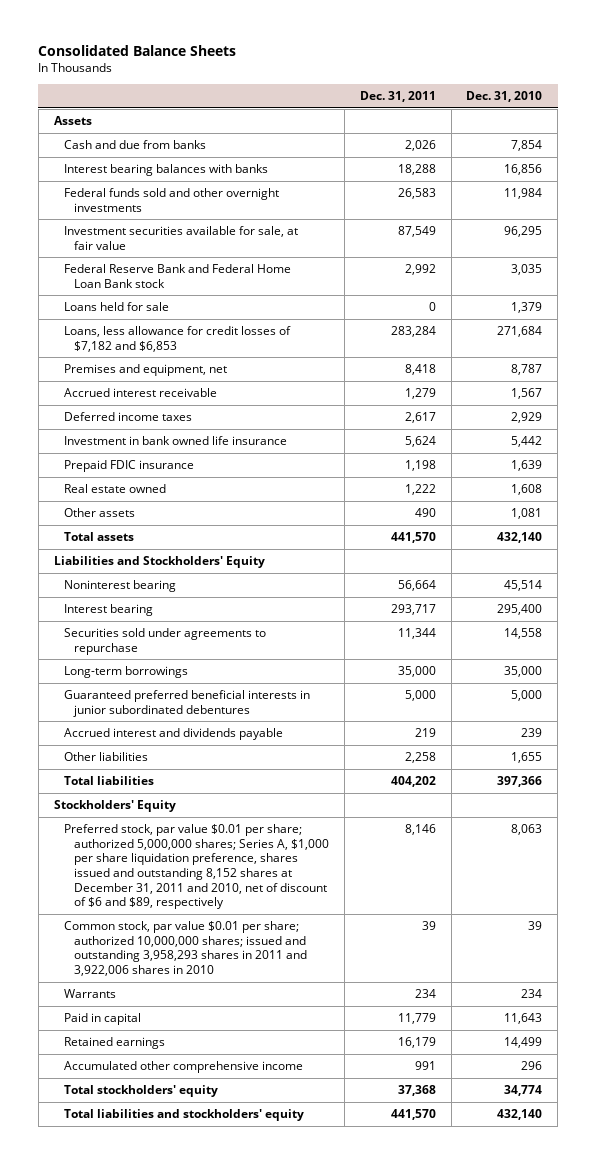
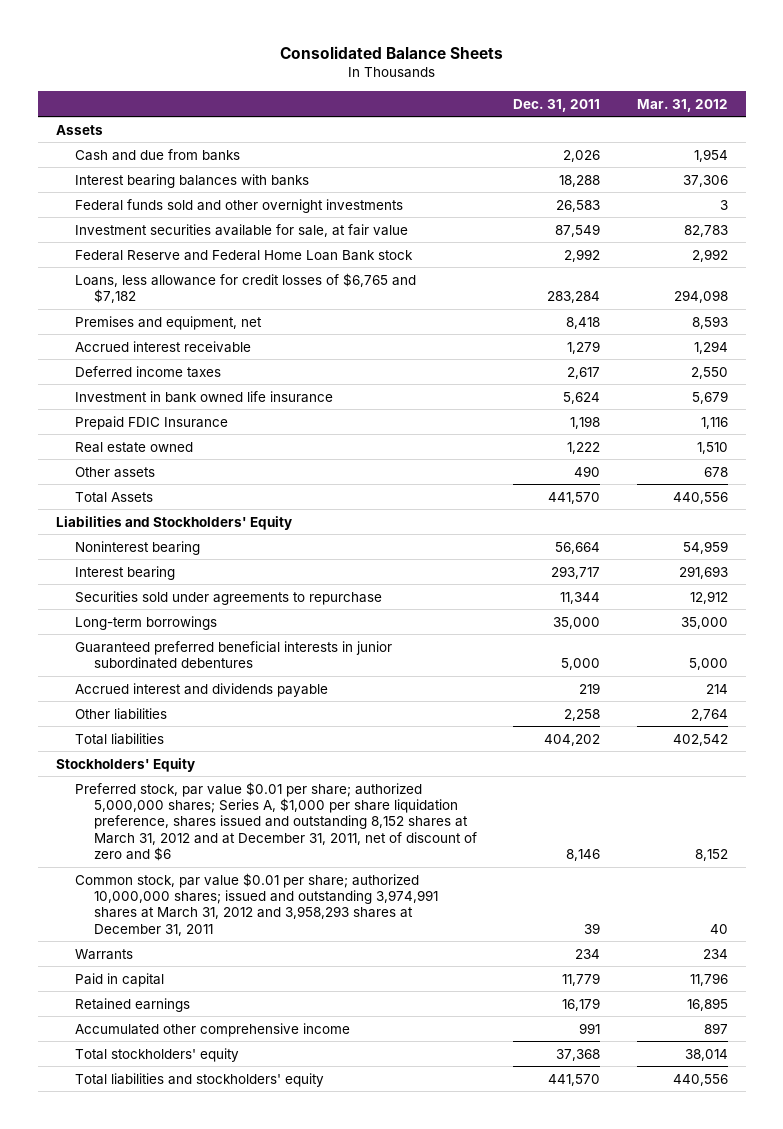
[466,91,543,103] Dec. 31, 2010 -> none
none -> [636,98,728,112] Mar. 31, 2012
[63,302,169,312] Loans held for sale -> none
[63,264,291,288] Federal Reserve Bank and Federal Home Loan Bank stock -> [74,249,413,261] Federal Reserve and Federal Home Loan Bank stock
[63,326,291,352] Loans, less allowance for credit losses of $7,182 and $6,853 -> [74,272,416,304] Loans, less allowance for credit losses of $6,765 and $7,182
[63,460,194,473] Prepaid FDIC insurance -> [74,415,228,430] Prepaid FDIC Insurance
[63,532,134,542] Total assets -> [74,491,153,503] Total Assets
[63,824,329,910] Preferred stock, par value $0.01 per share; authorized 5,000,000 shares; Series A, $1,000 per share liquidation preference, shares issued and outstanding 8,152 shares at December 31, 2011 and 2010, net of discount of $6 and $89, respectively -> [74,781,477,862] Preferred stock, par value $0.01 per share; authorized 5,000,000 shares; Series A, $1,000 per share liquidation preference, shares issued and outstanding 8,152 shares at March 31, 2012 and at December 31, 2011, net of discount of zero and $6
[63,921,307,976] Common stock, par value $0.01 per share; authorized 10,000,000 shares; issued and outstanding 3,958,293 shares in 2011 and 3,922,006 shares in 2010 -> [74,872,438,936] Common stock, par value $0.01 per share; authorized 10,000,000 shares; issued and outstanding 3,974,991 shares at March 31, 2012 and 3,958,293 shares at December 31, 2011

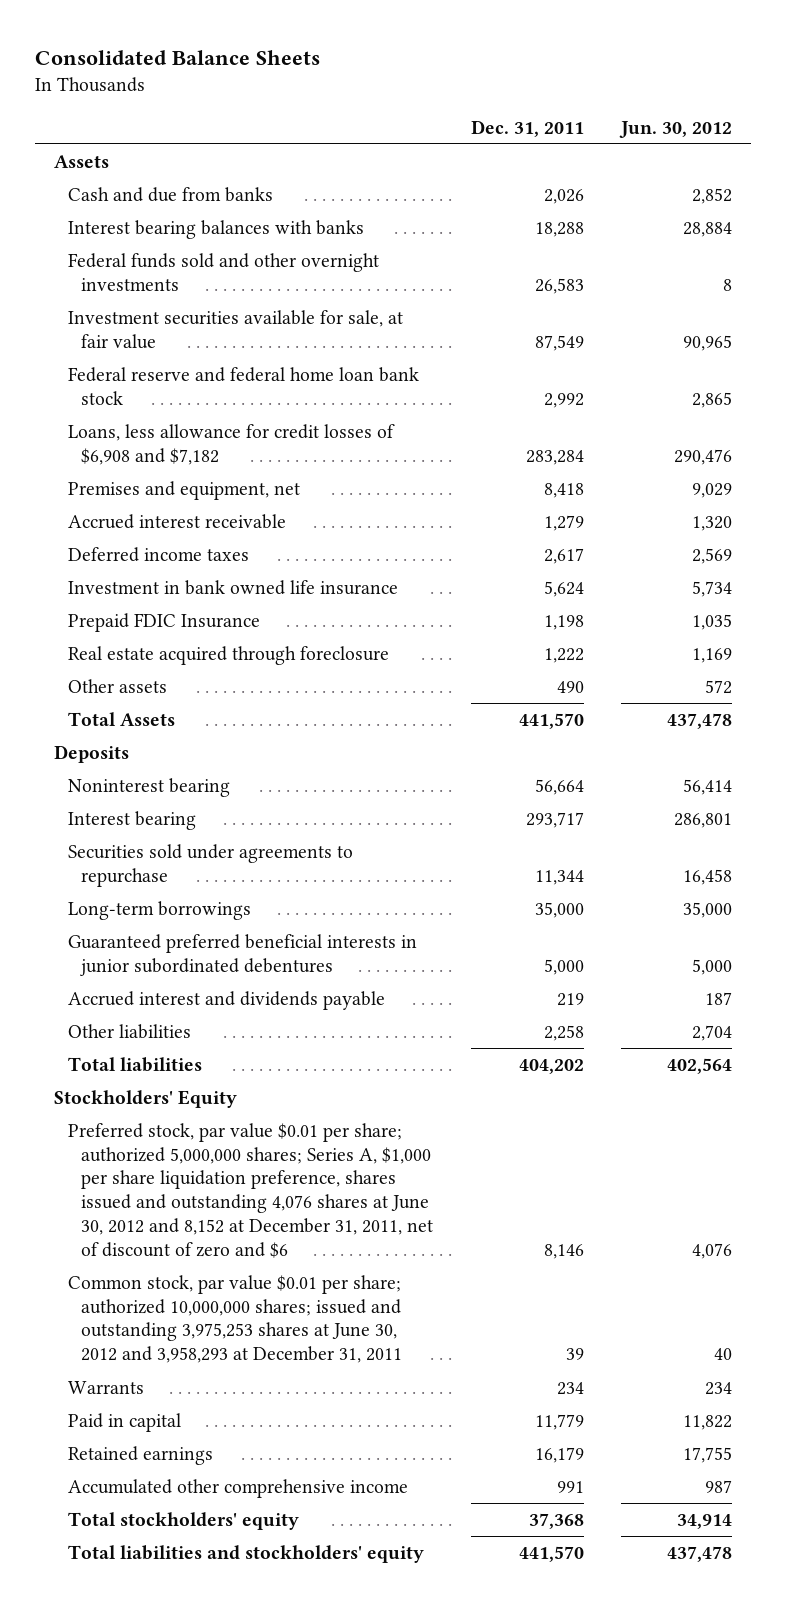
[636,98,728,112] Mar. 31, 2012 -> none
none -> [619,120,733,138] Jun. 30, 2012
[74,249,413,261] Federal Reserve and Federal Home Loan Bank stock -> [67,366,419,405] Federal reserve and federal home loan bank stock
[74,272,416,304] Loans, less allowance for credit losses of $6,765 and $7,182 -> [67,423,395,465] Loans, less allowance for credit losses of $6,908 and $7,182
[74,441,193,453] Real estate owned -> [67,645,389,665] Real estate acquired through foreclosure
[55,515,292,530] Liabilities and Stockholders' Equity -> none
none -> [54,744,130,763] Deposits
[74,781,477,862] Preferred stock, par value $0.01 per share; authorized 5,000,000 shares; Series A, $1,000 per share liquidation preference, shares issued and outstanding 8,152 shares at March 31, 2012 and at December 31, 2011, net of discount of zero and $6 -> [67,1122,434,1258] Preferred stock, par value $0.01 per share; authorized 5,000,000 shares; Series A, $1,000 per share liquidation preference, shares issued and outstanding 4,076 shares at June 30, 2012 and 8,152 at December 31, 2011, net of discount of zero and $6
[74,872,438,936] Common stock, par value $0.01 per share; authorized 10,000,000 shares; issued and outstanding 3,974,991 shares at March 31, 2012 and 3,958,293 shares at December 31, 2011 -> [67,1274,403,1364] Common stock, par value $0.01 per share; authorized 10,000,000 shares; issued and outstanding 3,975,253 shares at June 30, 2012 and 3,958,293 at December 31, 2011

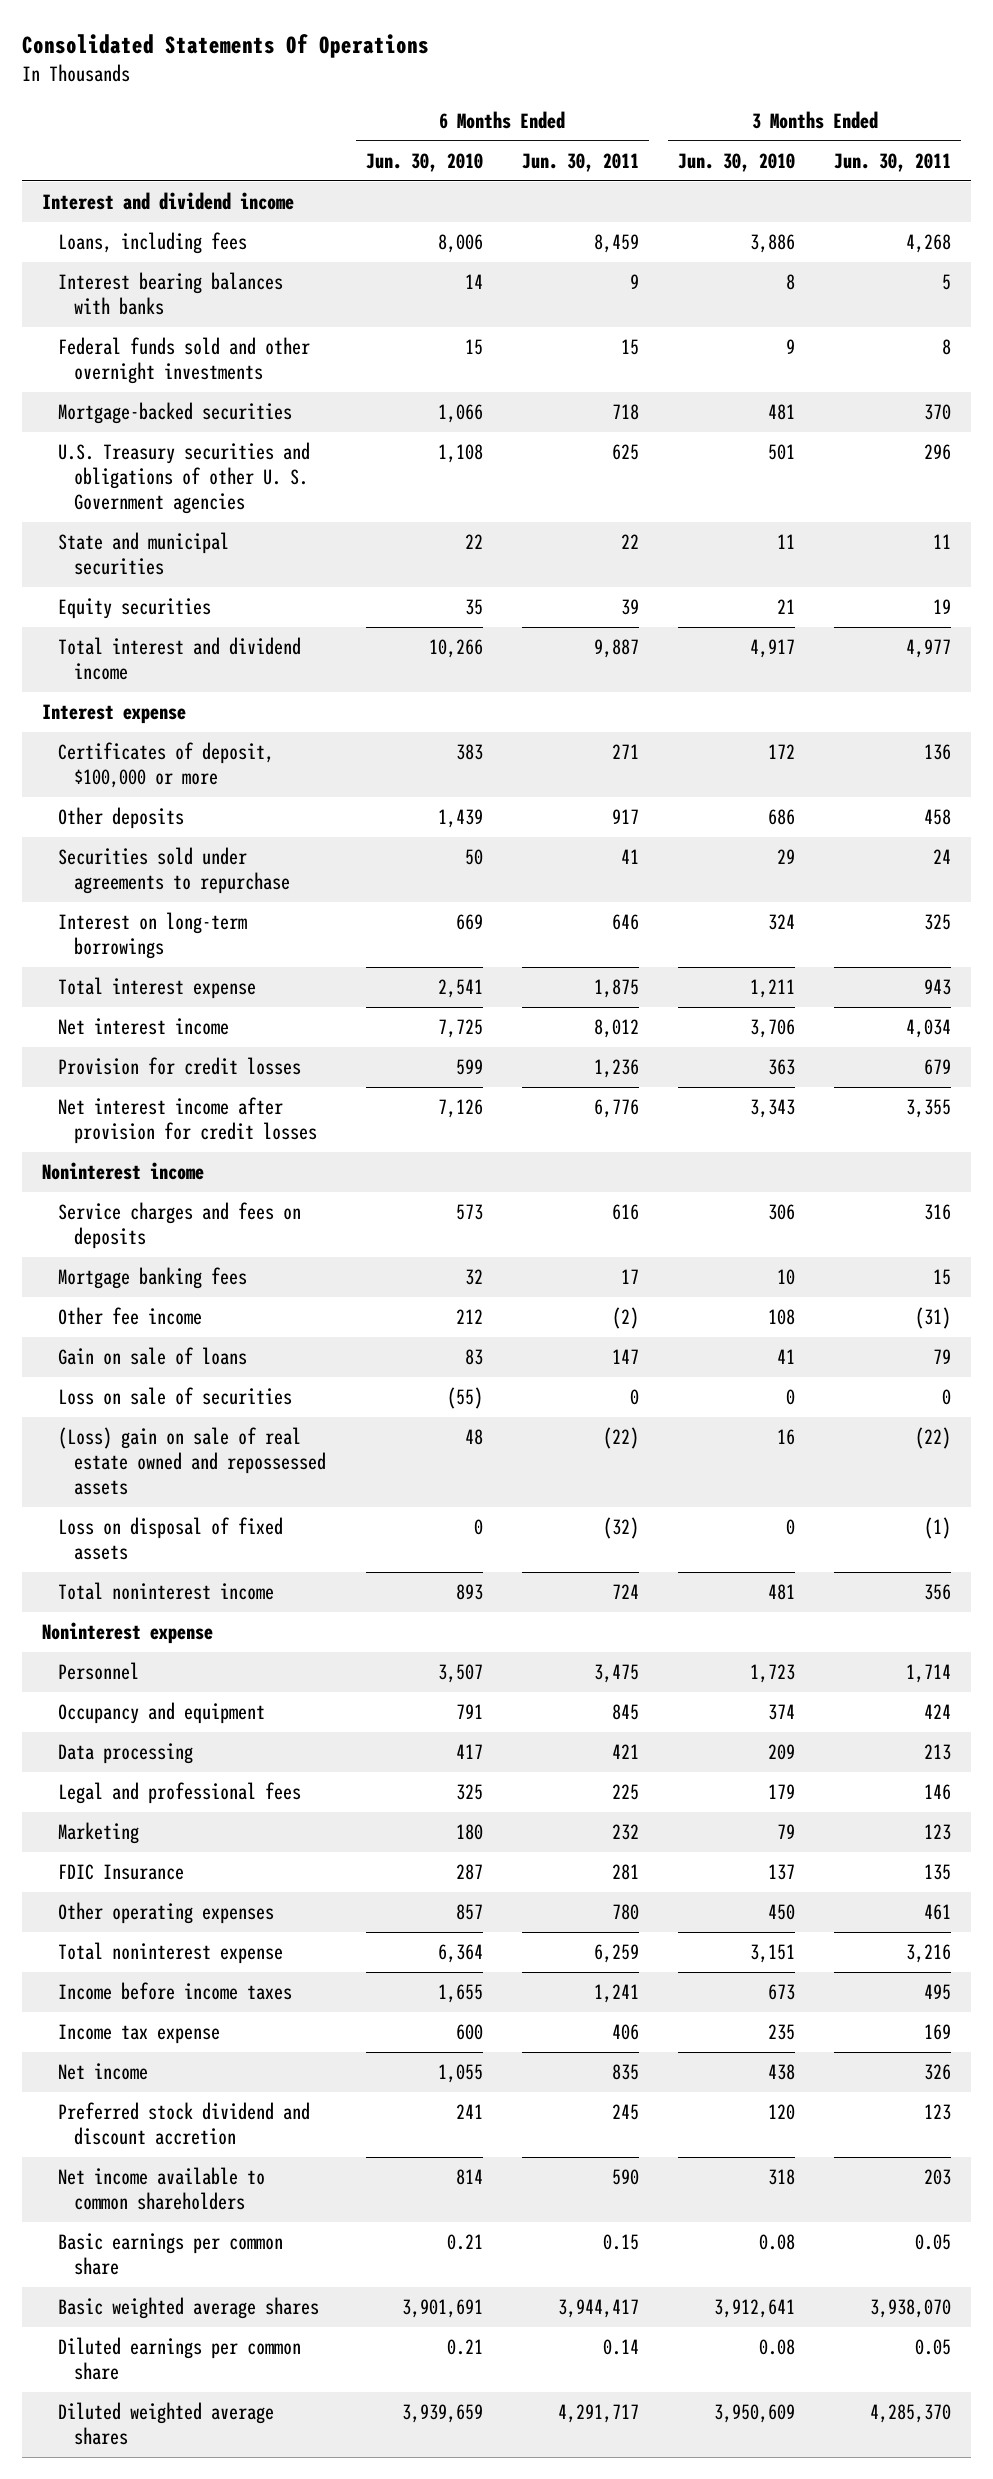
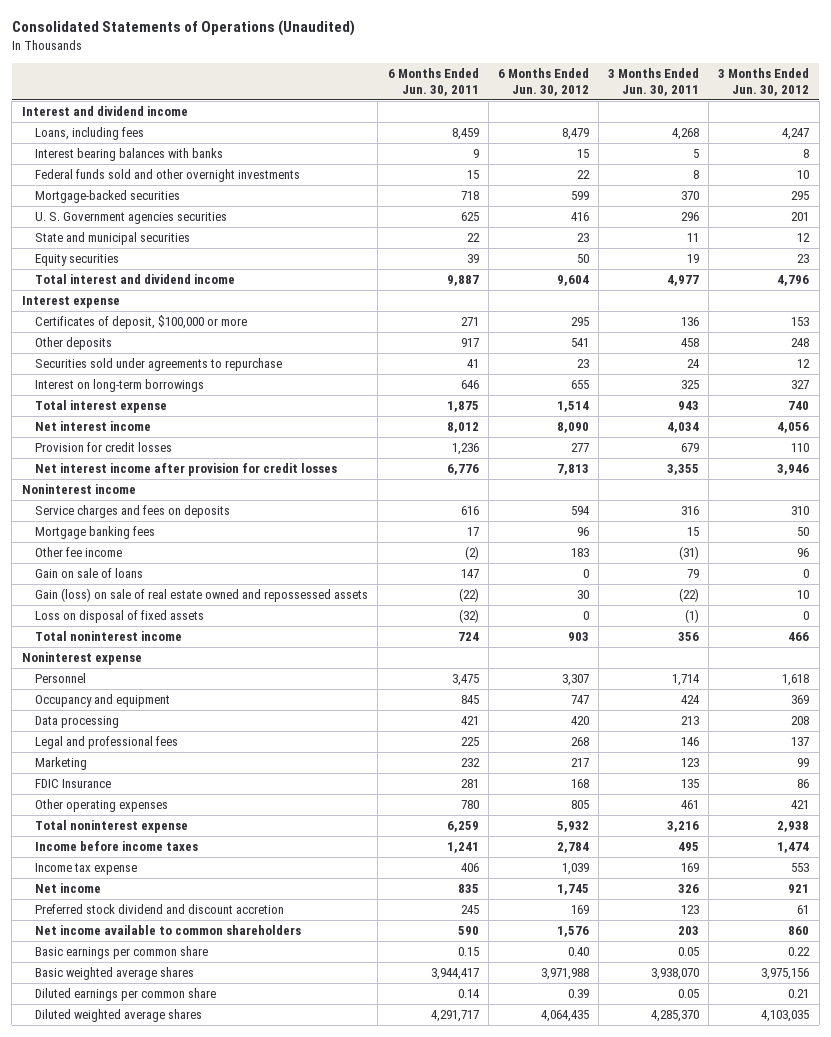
[21,34,429,59] Consolidated Statements Of Operations -> [11,20,355,37] Consolidated Statements of Operations (Unaudited)
[365,152,483,172] Jun. 30, 2010 -> none
[677,152,795,172] Jun. 30, 2010 -> none
none -> [497,68,589,96] 6 Months Ended Jun. 30, 2012
none -> [718,68,810,96] 3 Months Ended Jun. 30, 2012
[57,441,310,514] U.S. Treasury securities and obligations of other U. S. Government agencies -> [35,212,228,225] U. S. Government agencies securities
[57,1386,292,1405] Loss on sale of securities -> none
[57,1426,327,1495] (Loss) gain on sale of real estate owned and repossessed assets -> [35,588,369,603] Gain (loss) on sale of real estate owned and repossessed assets

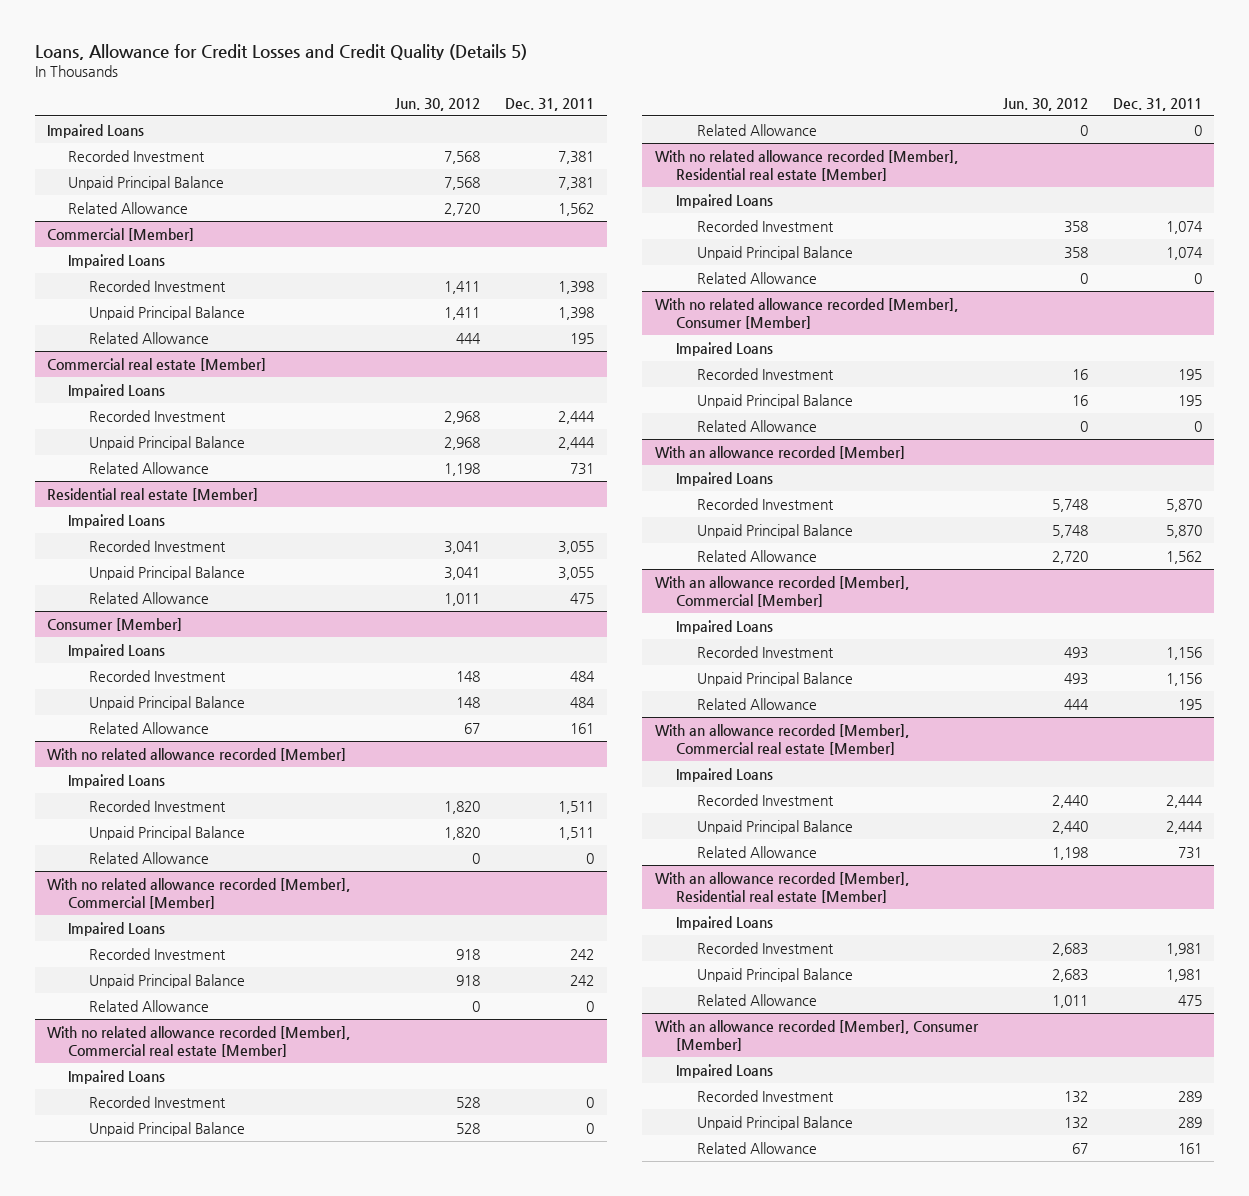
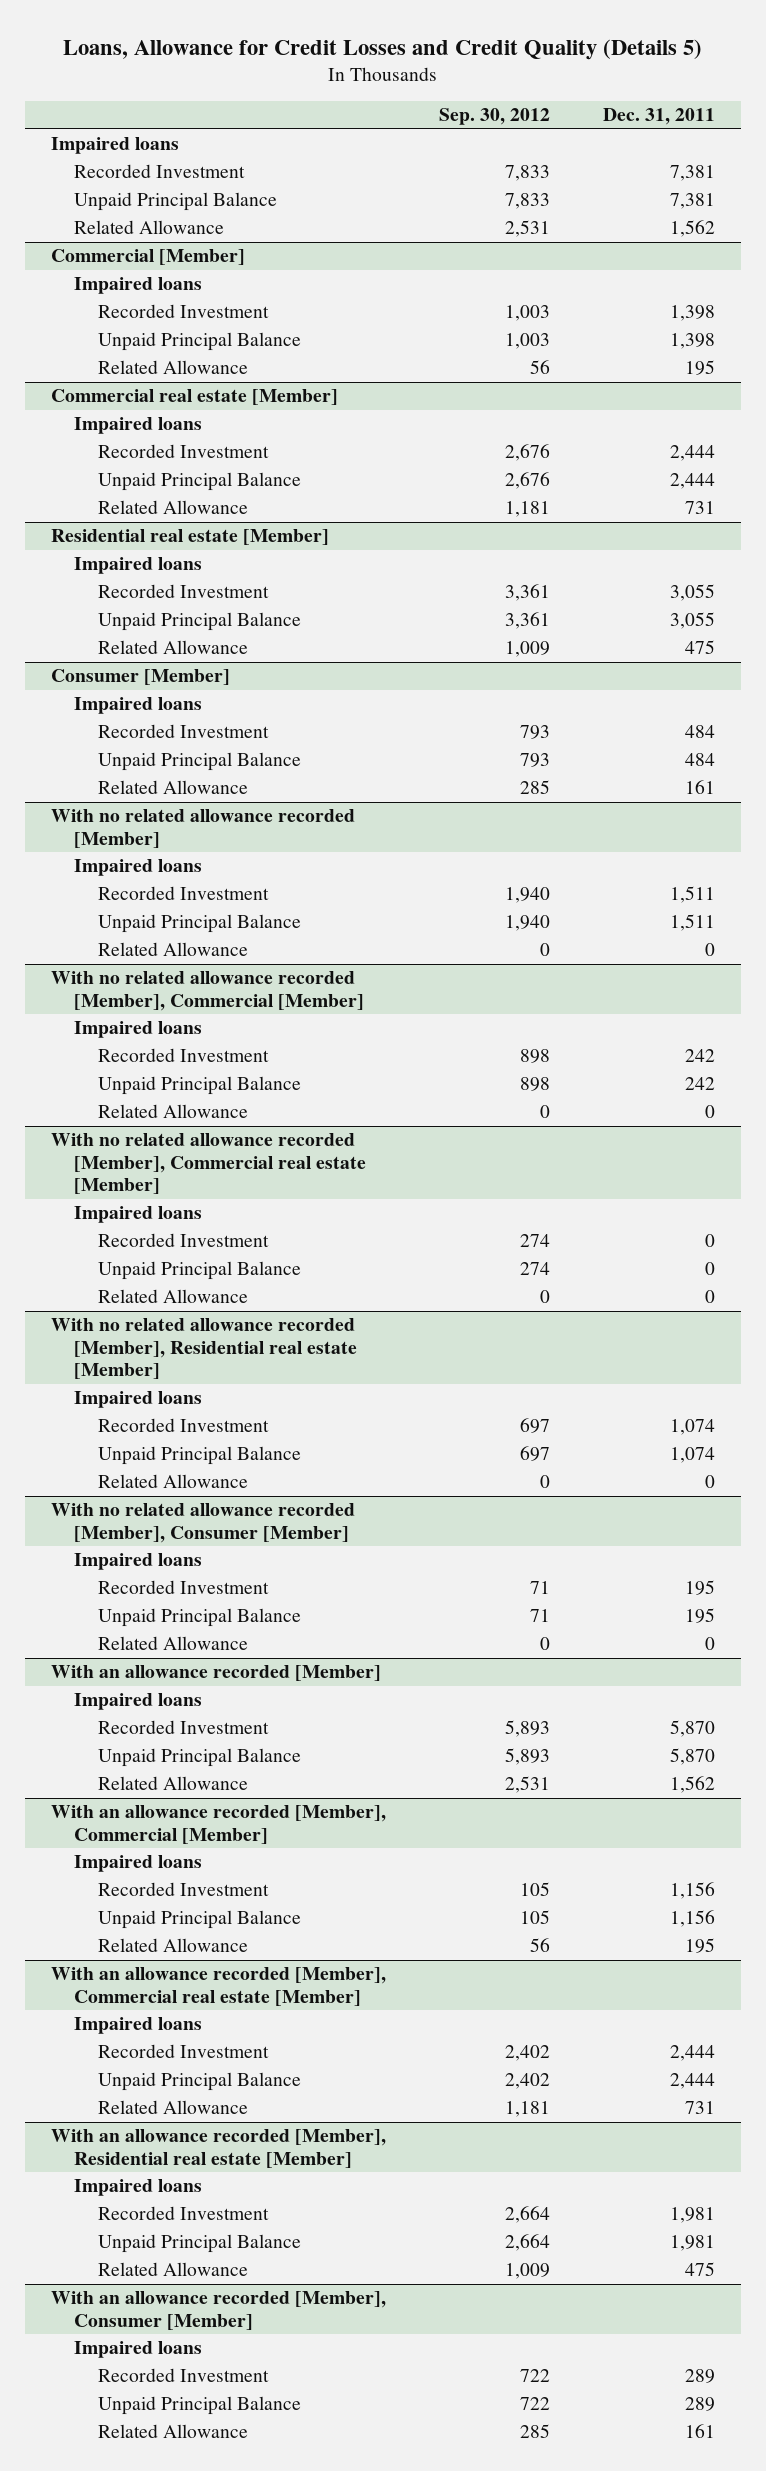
[395,97,481,111] Jun. 30, 2012 -> none
none -> [439,108,551,126] Sep. 30, 2012
[47,123,145,138] Impaired Loans -> [51,137,180,155] Impaired loans
[68,253,166,268] Impaired Loans -> [74,277,203,295] Impaired loans
[68,383,166,398] Impaired Loans -> [74,417,203,435] Impaired loans
[68,513,166,528] Impaired Loans -> [74,557,203,575] Impaired loans
[68,643,166,658] Impaired Loans -> [74,697,203,715] Impaired loans
[68,773,166,788] Impaired Loans -> [74,859,203,877] Impaired loans
[68,921,166,936] Impaired Loans -> [74,1021,203,1039] Impaired loans
[68,1069,166,1084] Impaired Loans -> [74,1206,203,1224] Impaired loans
[675,193,773,208] Impaired Loans -> [74,1391,203,1409] Impaired loans
[675,341,773,356] Impaired Loans -> [74,1553,203,1571] Impaired loans
[675,471,773,486] Impaired Loans -> [74,1693,203,1711] Impaired loans
[675,619,773,634] Impaired Loans -> [74,1855,203,1873] Impaired loans
[675,767,773,782] Impaired Loans -> [74,2017,203,2035] Impaired loans
[675,915,773,930] Impaired Loans -> [74,2179,203,2197] Impaired loans
[675,1063,773,1078] Impaired Loans -> [74,2341,203,2359] Impaired loans

